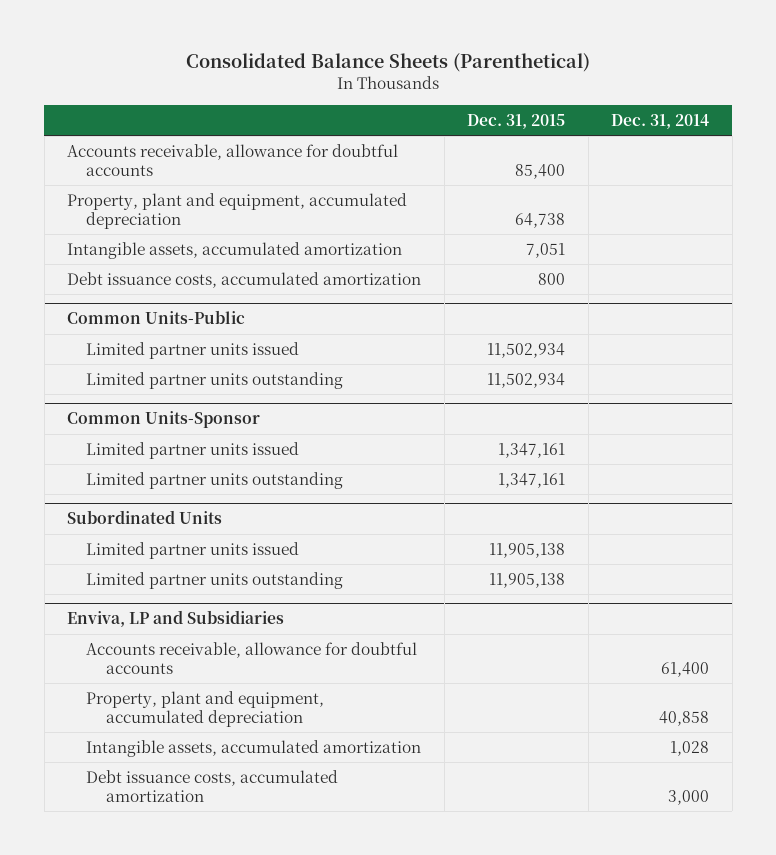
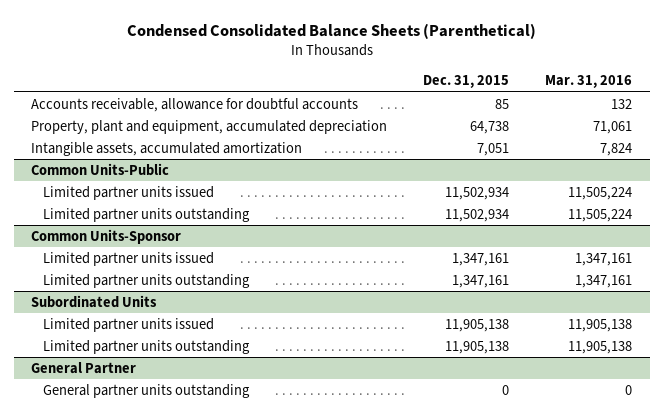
[186,53,591,73] Consolidated Balance Sheets (Parenthetical) -> [126,22,536,39] Condensed Consolidated Balance Sheets (Parenthetical)
[611,113,710,129] Dec. 31, 2014 -> none
none -> [544,75,632,89] Mar. 31, 2016
[515,163,566,179] 85,400 -> [495,98,510,109] 85
[67,271,422,288] Debt issuance costs, accumulated amortization -> none
[67,610,285,628] Enviva, LP and Subsidiaries -> none
[86,641,418,674] Accounts receivable, allowance for doubtful accounts -> none
[86,690,325,727] Property, plant and equipment, accumulated depreciation -> none
[86,739,422,757] Intangible assets, accumulated amortization -> none
[86,769,339,802] Debt issuance costs, accumulated amortization -> none
none -> [31,361,137,374] General Partner
none -> [42,383,250,398] General partner units outstanding

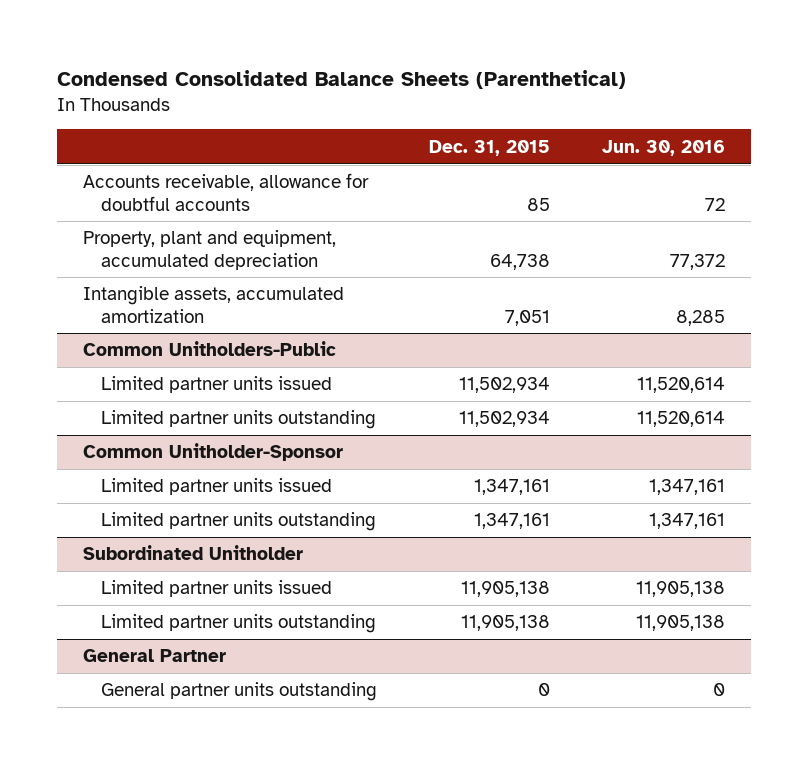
[544,75,632,89] Mar. 31, 2016 -> none
none -> [602,139,726,156] Jun. 30, 2016
[31,162,170,176] Common Units-Public -> [83,341,337,357] Common Unitholders-Public
[31,228,182,244] Common Units-Sponsor -> [83,443,344,462] Common Unitholder-Sponsor
[31,294,158,308] Subordinated Units -> [83,545,304,561] Subordinated Unitholder

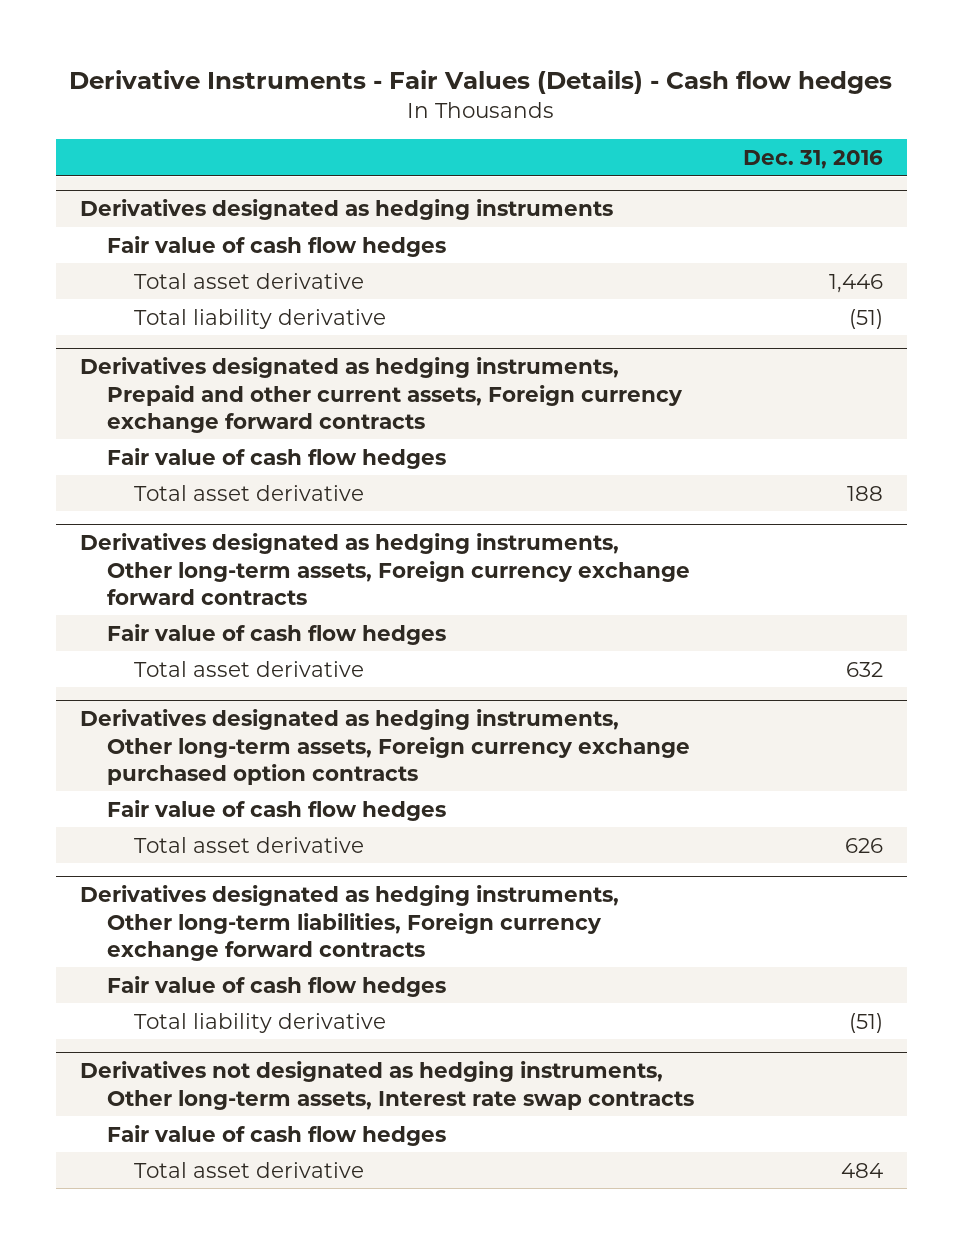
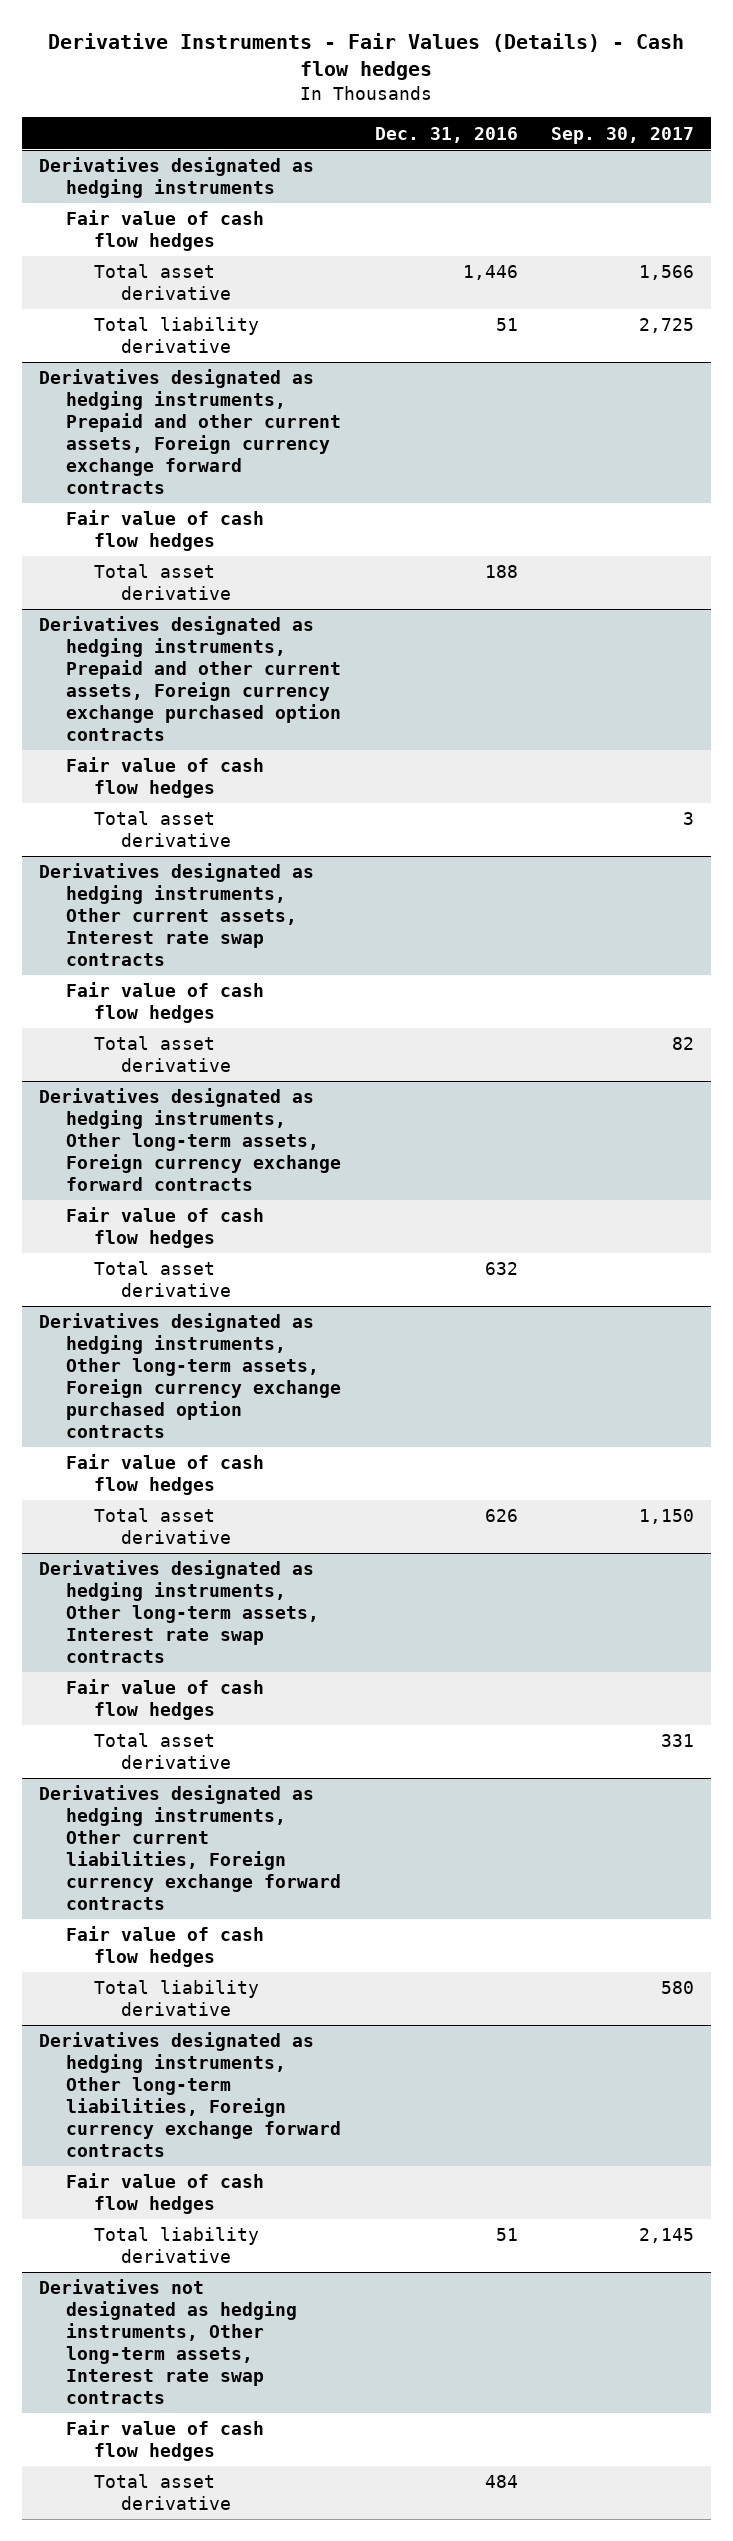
none -> [550,126,694,144] Sep. 30, 2017
[848,308,883,329] (51) -> [495,318,518,332] 51
none -> [38,616,342,742] Derivatives designated as hedging instruments, Prepaid and other current assets, Foreign currency exchange purchased option contracts
none -> [66,757,265,799] Fair value of cash flow hedges
none -> [93,811,231,848] Total asset derivative
none -> [38,863,314,967] Derivatives designated as hedging instruments, Other current assets, Interest rate swap contracts
none -> [66,982,265,1024] Fair value of cash flow hedges
none -> [93,1036,231,1073] Total asset derivative
none -> [38,1560,320,1664] Derivatives designated as hedging instruments, Other long-term assets, Interest rate swap contracts
none -> [66,1679,265,1721] Fair value of cash flow hedges
none -> [93,1733,231,1770] Total asset derivative
none -> [38,1785,342,1911] Derivatives designated as hedging instruments, Other current liabilities, Foreign currency exchange forward contracts
none -> [66,1926,265,1968] Fair value of cash flow hedges
none -> [93,1980,259,2017] Total liability derivative
[848,1012,883,1033] (51) -> [495,2228,518,2242] 51

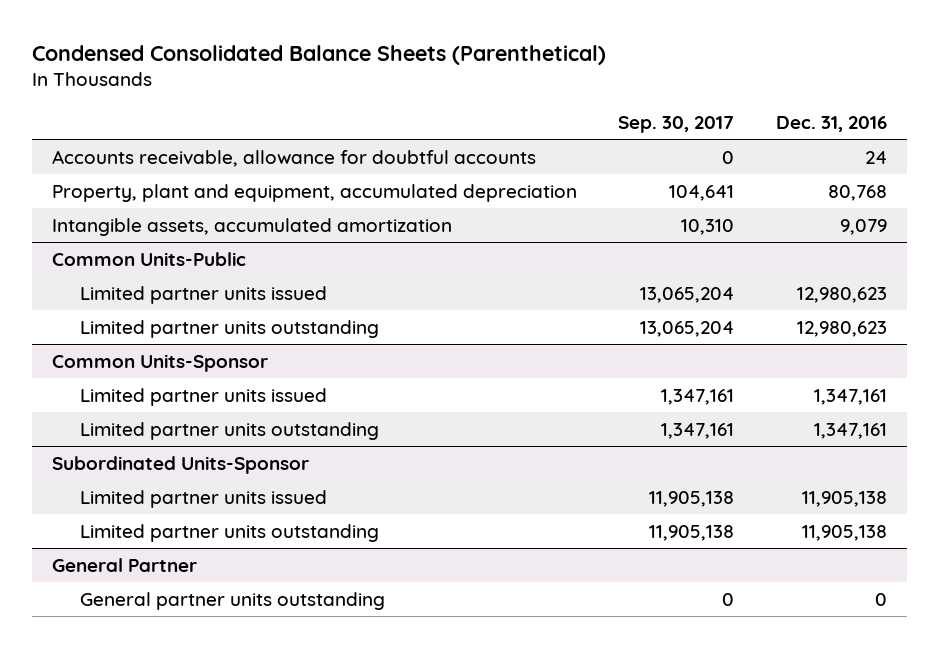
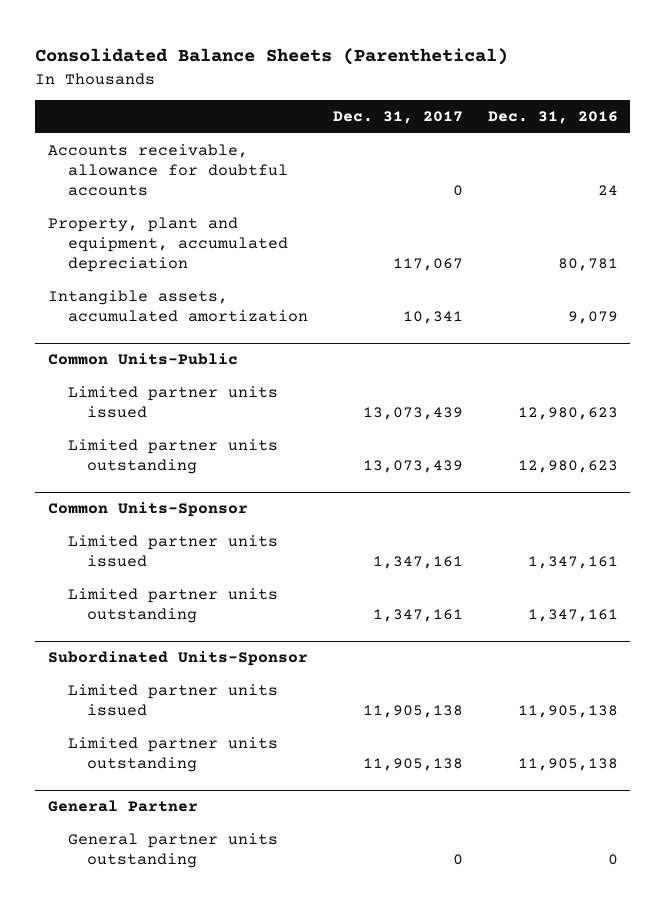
[31,44,606,65] Condensed Consolidated Balance Sheets (Parenthetical) -> [35,48,509,66] Consolidated Balance Sheets (Parenthetical)
[618,115,735,133] Sep. 30, 2017 -> none
none -> [332,111,463,125] Dec. 31, 2017
[827,184,887,201] 80,768 -> [557,258,618,272] 80,781

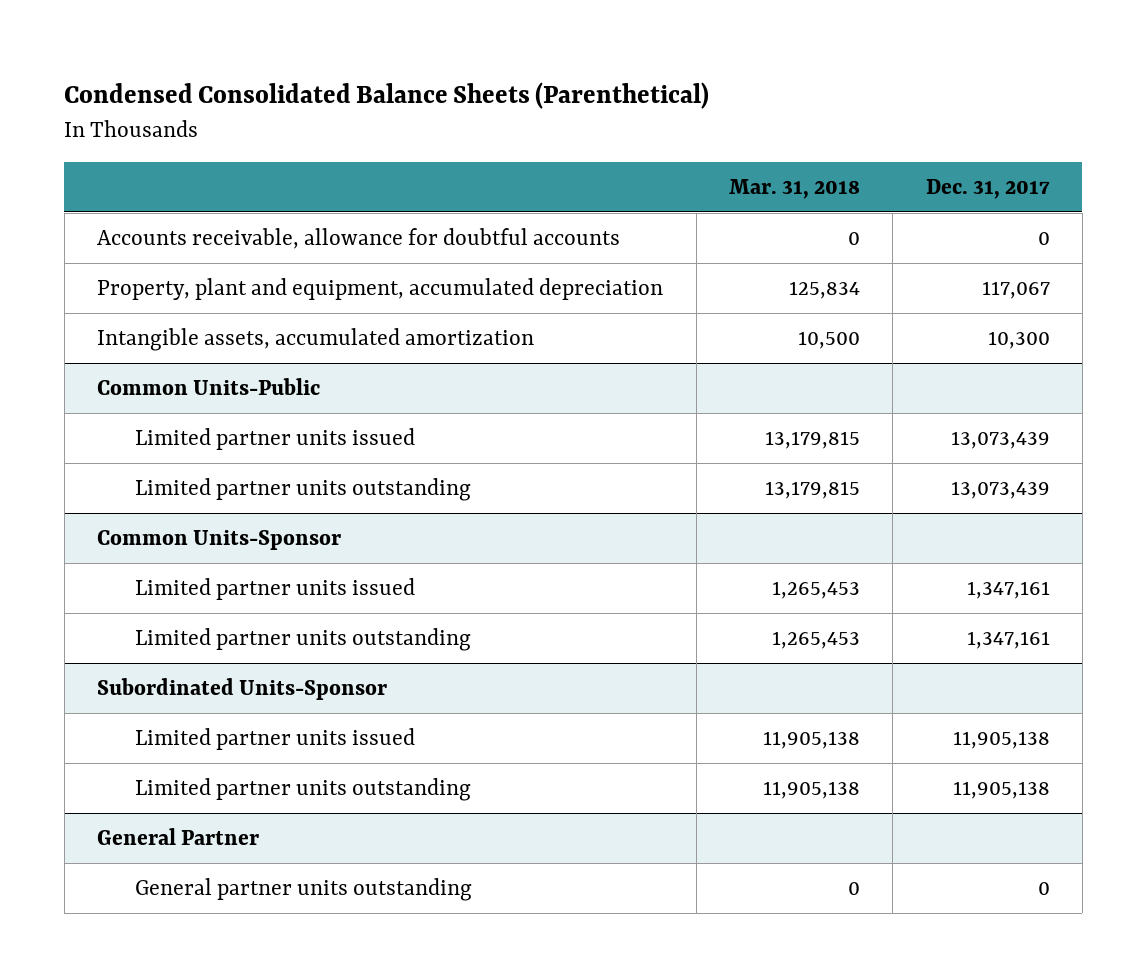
[35,48,509,66] Consolidated Balance Sheets (Parenthetical) -> [64,82,710,110] Condensed Consolidated Balance Sheets (Parenthetical)
[487,111,618,125] Dec. 31, 2016 -> none
none -> [728,178,860,199] Mar. 31, 2018
[402,311,463,325] 10,341 -> [987,331,1050,350] 10,300

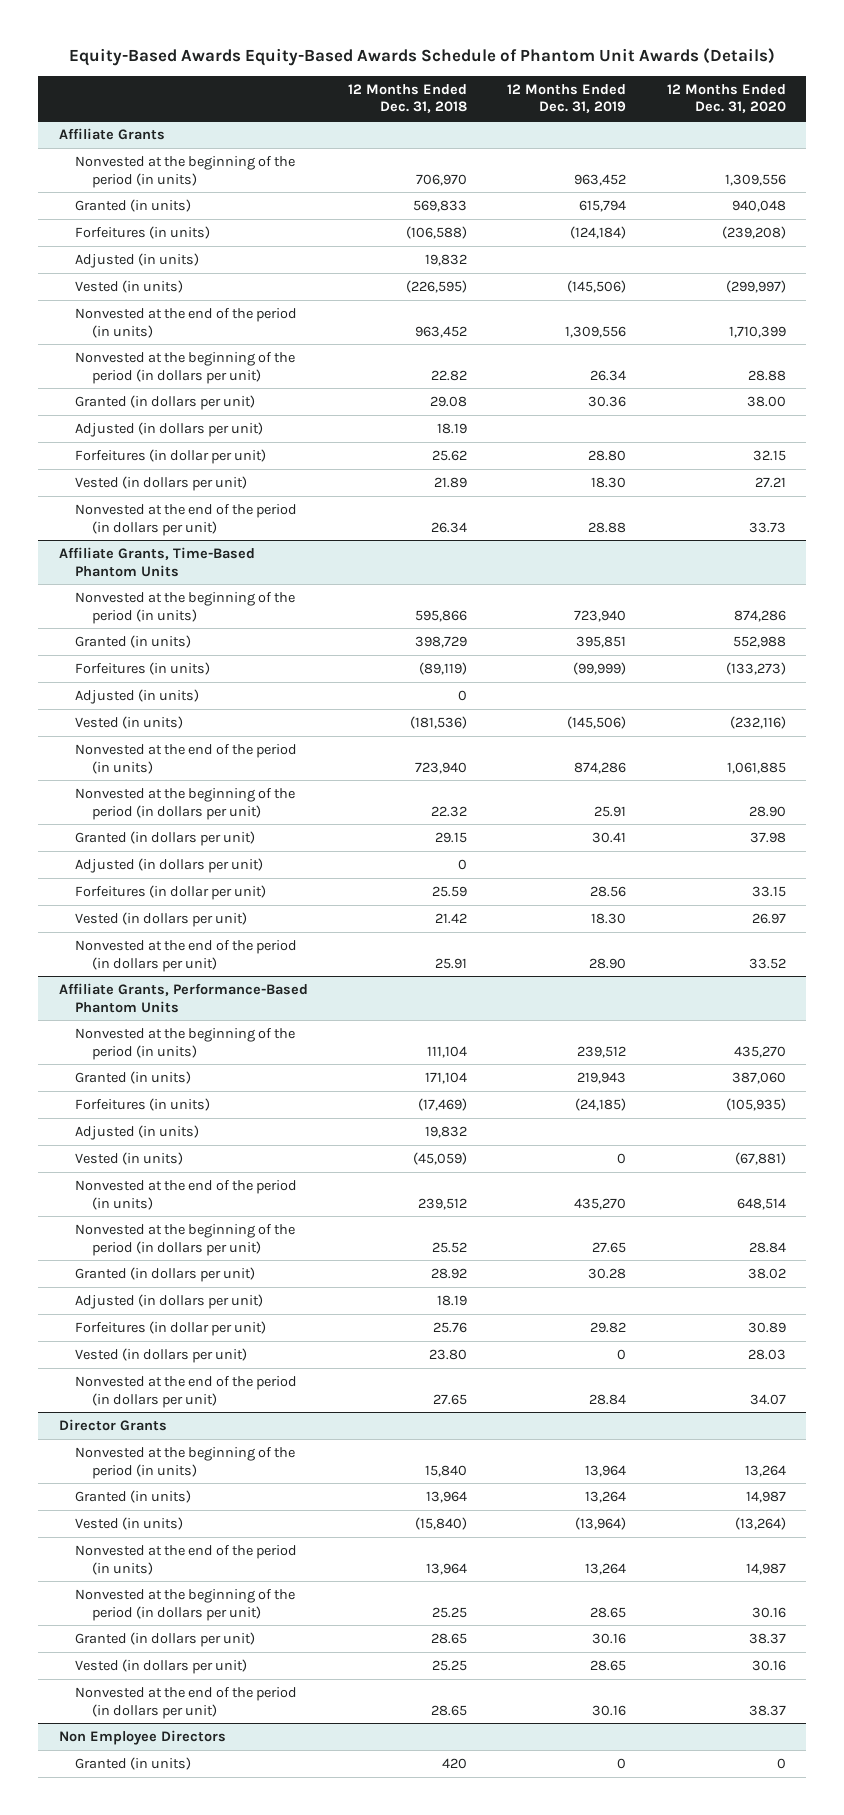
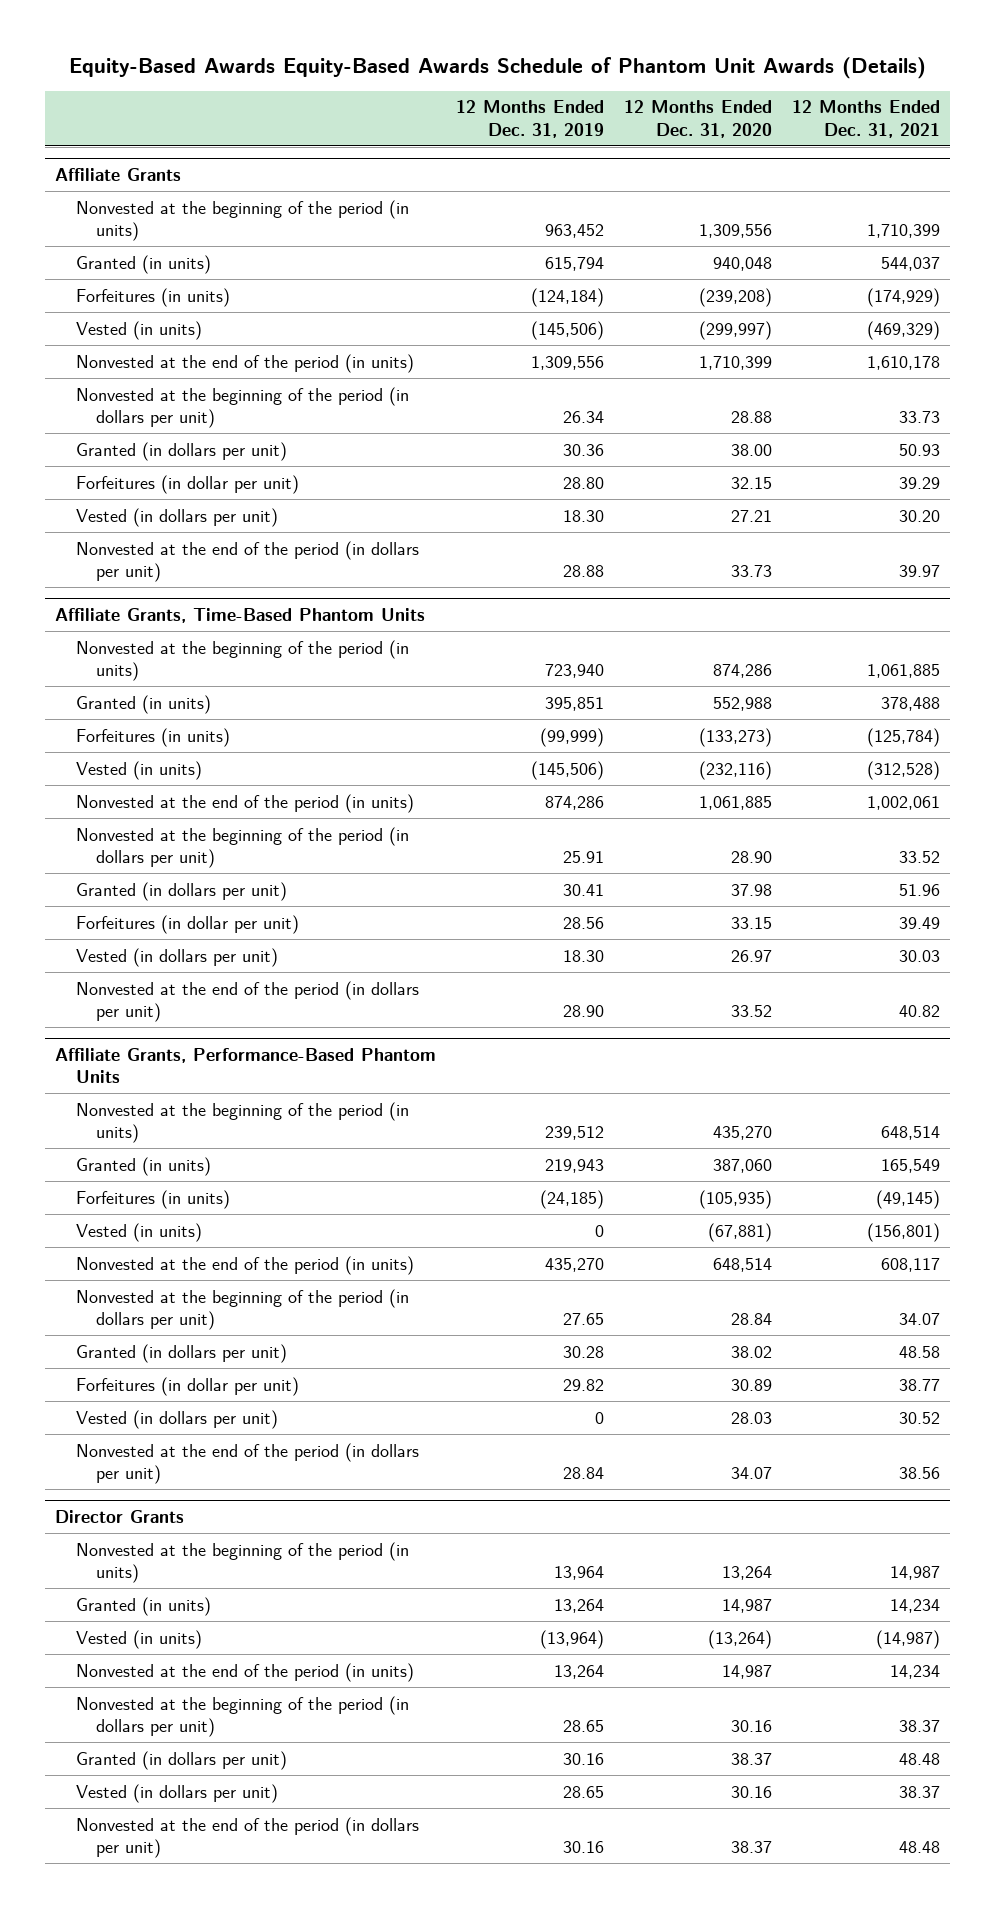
[347,83,467,114] 12 Months Ended Dec. 31, 2018 -> none
none -> [791,100,940,138] 12 Months Ended Dec. 31, 2021
[75,252,200,268] Adjusted (in units) -> none
[75,421,264,437] Adjusted (in dollars per unit) -> none
[75,688,200,704] Adjusted (in units) -> none
[75,857,264,873] Adjusted (in dollars per unit) -> none
[75,1124,200,1140] Adjusted (in units) -> none
[75,1293,264,1309] Adjusted (in dollars per unit) -> none
[58,1729,226,1745] Non Employee Directors -> none
[75,1756,192,1770] Granted (in units) -> none

